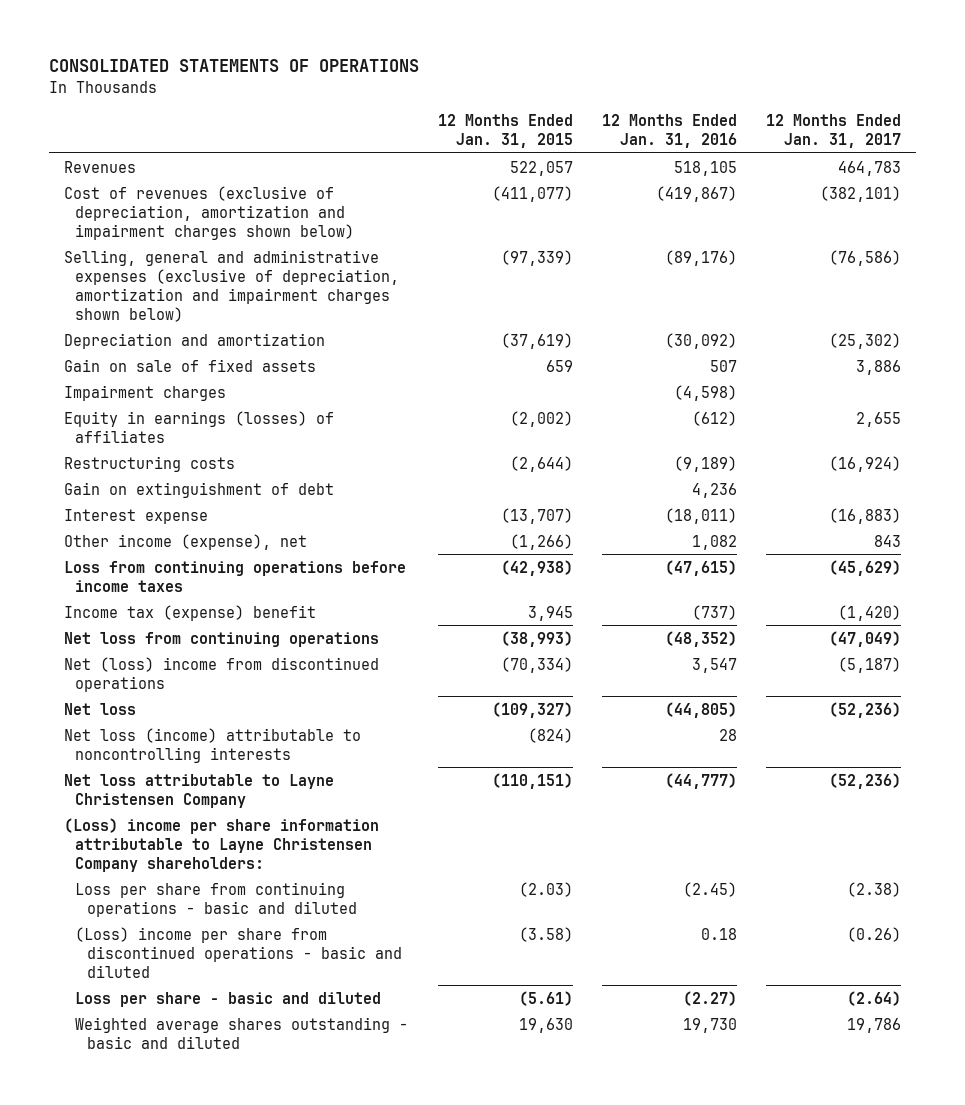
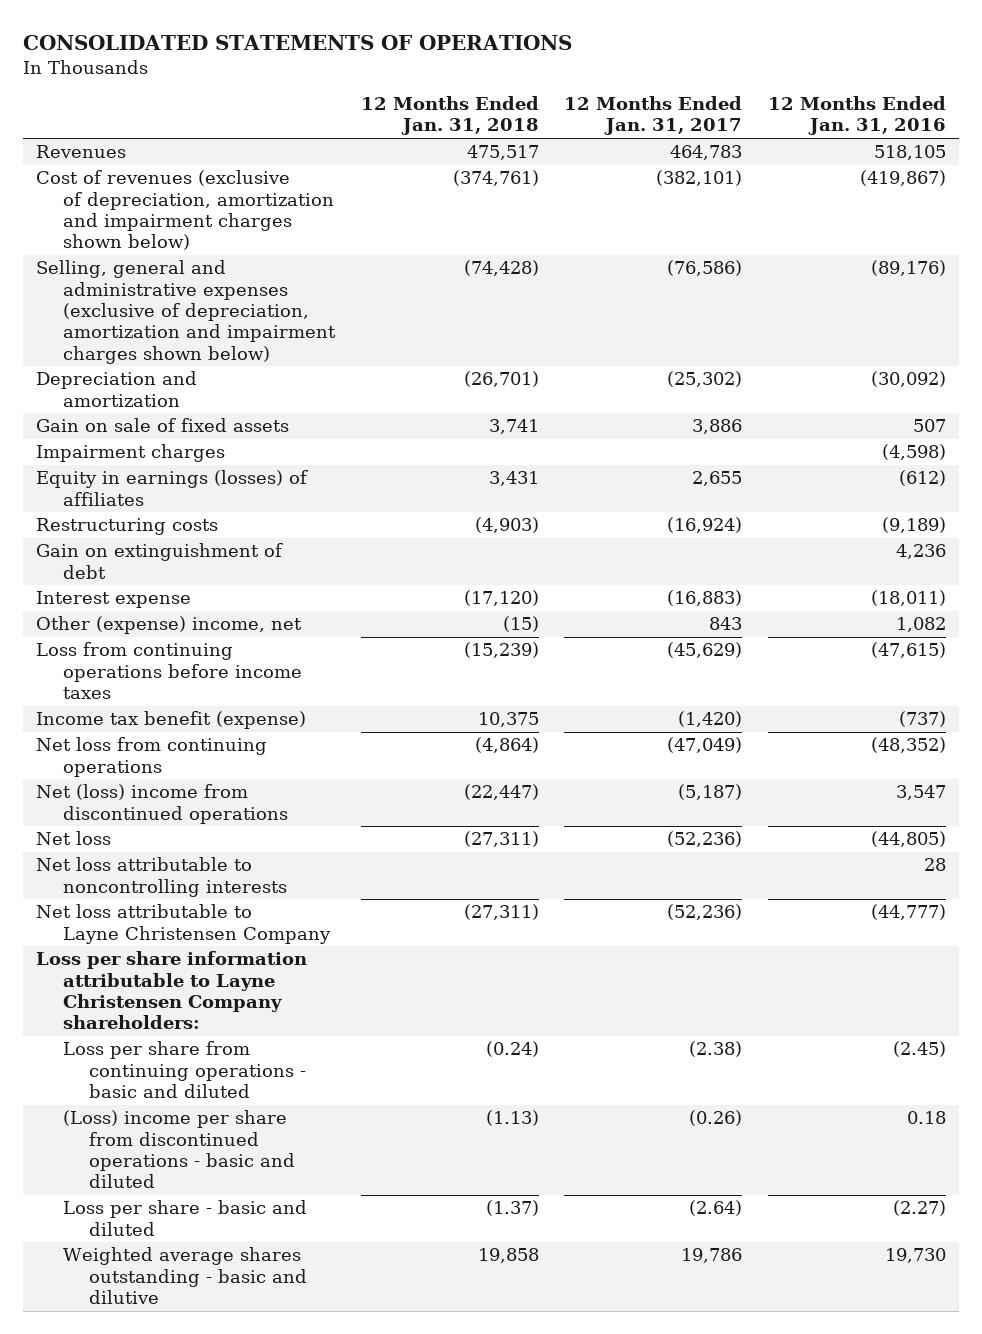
[437,114,573,149] 12 Months Ended Jan. 31, 2015 -> none
none -> [360,96,539,136] 12 Months Ended Jan. 31, 2018
[63,533,307,550] Other income (expense), net -> [36,616,303,635] Other (expense) income, net
[63,604,316,621] Income tax (expense) benefit -> [36,711,307,730] Income tax benefit (expense)
[63,727,361,763] Net loss (income) attributable to noncontrolling interests -> [36,857,287,897] Net loss attributable to noncontrolling interests
[63,817,379,872] (Loss) income per share information attributable to Layne Christensen Company shareholders: -> [36,951,308,1030] Loss per share information attributable to Layne Christensen Company shareholders:
[75,1016,409,1049] Weighted average shares outstanding - basic and diluted -> [62,1247,308,1304] Weighted average shares outstanding - basic and dilutive

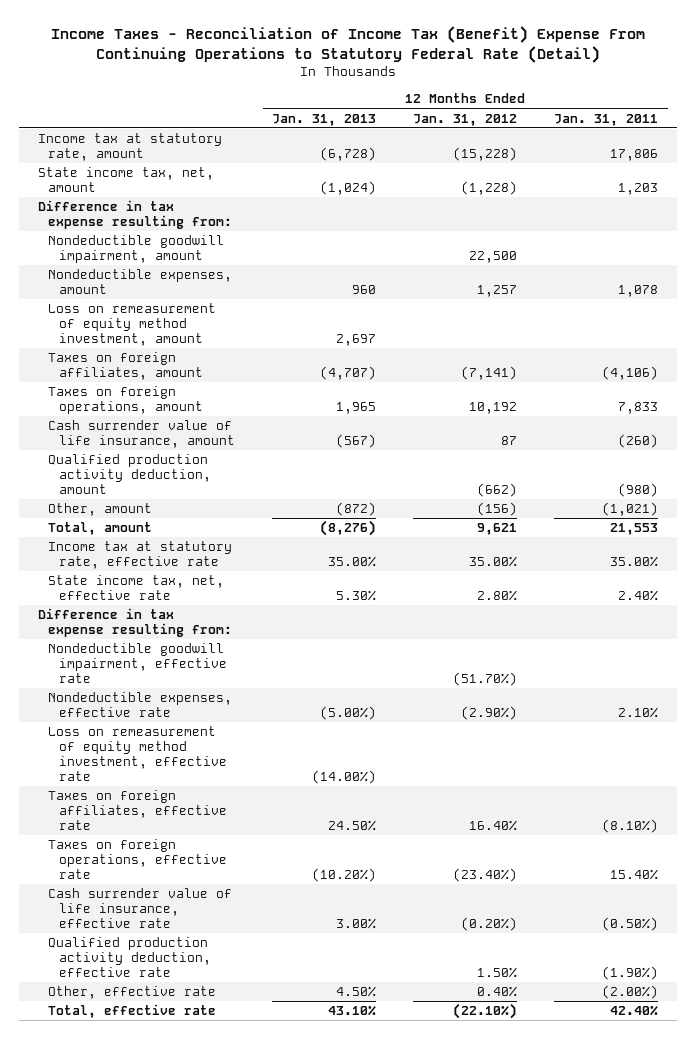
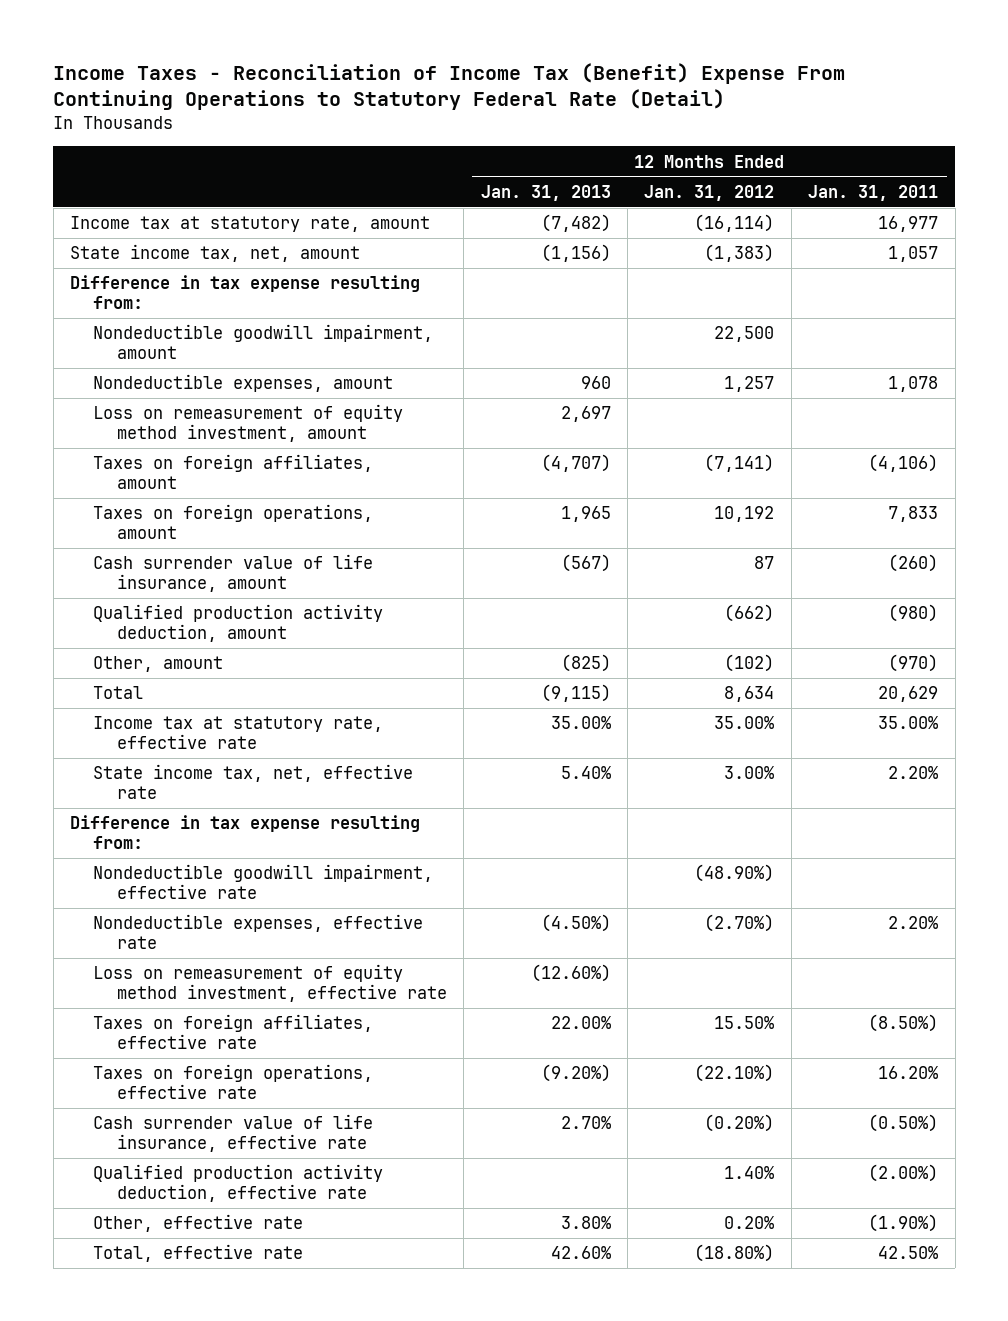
[319,146,376,161] (6,728) -> [540,214,611,233] (7,482)
[453,146,518,161] (15,228) -> [694,214,775,233] (16,114)
[610,148,659,161] 17,806 -> [878,216,939,233] 16,977
[319,180,376,195] (1,024) -> [540,244,611,263] (1,156)
[461,180,518,195] (1,228) -> [704,244,775,263] (1,383)
[618,182,659,195] 1,203 -> [888,246,939,263] 1,057
[335,502,376,517] (872) -> [560,654,611,673] (825)
[477,502,518,517] (156) -> [724,654,775,673] (102)
[602,502,659,517] (1,021) -> [888,654,939,673] (970)
[48,522,153,536] Total, amount -> [93,686,144,700] Total
[319,520,376,537] (8,276) -> [540,684,611,703] (9,115)
[477,523,518,536] 9,621 -> [724,686,775,703] 8,634
[610,523,659,536] 21,553 -> [878,686,939,703] 20,629
[335,589,376,601] 5.30% -> [560,766,611,780] 5.40%
[477,589,518,601] 2.80% -> [724,766,775,780] 3.00%
[618,589,659,601] 2.40% -> [888,766,939,780] 2.20%
[453,671,518,686] (51.70%) -> [694,864,775,883] (48.90%)
[319,705,376,720] (5.00%) -> [540,914,611,933] (4.50%)
[461,705,518,720] (2.90%) -> [704,914,775,933] (2.70%)
[618,706,659,718] 2.10% -> [888,916,939,930] 2.20%
[311,769,376,784] (14.00%) -> [530,964,611,983] (12.60%)
[327,819,376,831] 24.50% -> [550,1016,611,1030] 22.00%
[469,819,518,831] 16.40% -> [714,1016,775,1030] 15.50%
[602,818,659,833] (8.10%) -> [868,1014,939,1033] (8.50%)
[311,867,376,882] (10.20%) -> [540,1064,611,1083] (9.20%)
[453,867,518,882] (23.40%) -> [694,1064,775,1083] (22.10%)
[610,868,659,880] 15.40% -> [878,1066,939,1080] 16.20%
[335,917,376,929] 3.00% -> [560,1116,611,1130] 2.70%
[477,966,518,978] 1.50% -> [724,1166,775,1180] 1.40%
[602,965,659,980] (1.90%) -> [868,1164,939,1183] (2.00%)
[335,986,376,998] 4.50% -> [560,1216,611,1230] 3.80%
[477,986,518,998] 0.40% -> [724,1216,775,1230] 0.20%
[602,985,659,1000] (2.00%) -> [868,1214,939,1233] (1.90%)
[327,1006,376,1017] 43.10% -> [550,1246,611,1260] 42.60%
[453,1003,518,1020] (22.10%) -> [694,1244,775,1263] (18.80%)
[610,1006,659,1017] 42.40% -> [878,1246,939,1260] 42.50%

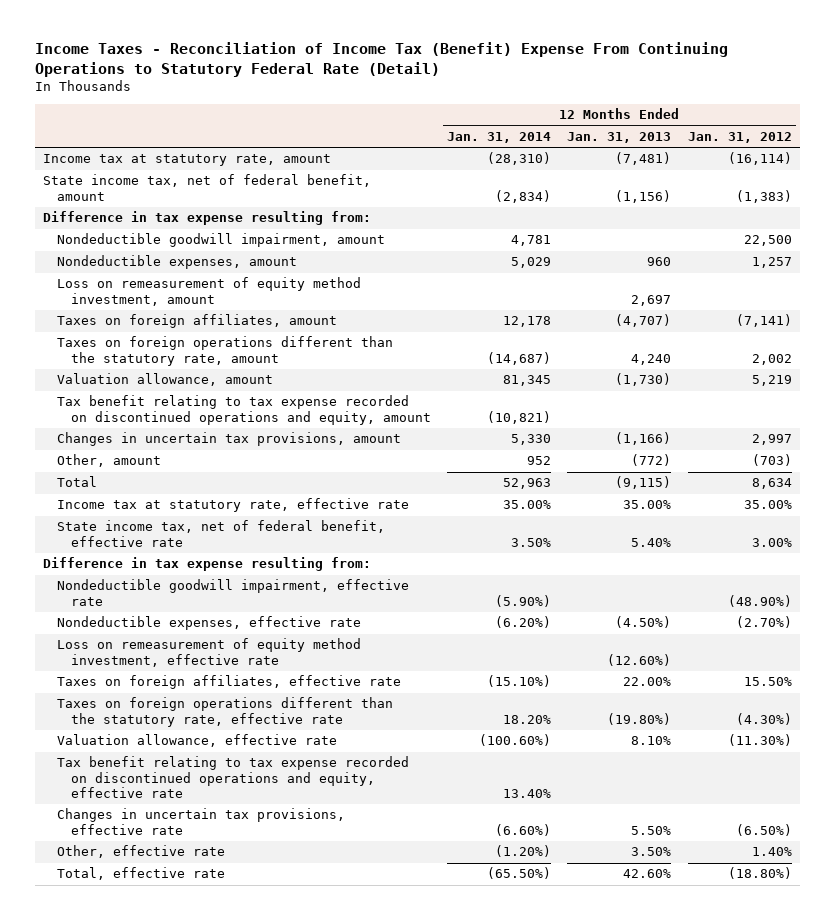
[808,184,939,201] Jan. 31, 2011 -> none
none -> [447,131,552,143] Jan. 31, 2014
[540,214,611,233] (7,482) -> [615,152,672,166] (7,481)
[70,244,361,263] State income tax, net, amount -> [43,174,372,201] State income tax, net of federal benefit, amount
[93,554,374,593] Cash surrender value of life insurance, amount -> none
[93,604,384,643] Qualified production activity deduction, amount -> none
[93,504,374,540] Taxes on foreign operations, amount -> [56,336,393,366] Taxes on foreign operations different than the statutory rate, amount
[560,506,611,523] 1,965 -> [631,353,672,365] 4,240
[714,506,775,523] 10,192 -> [751,353,792,365] 2,002
none -> [56,373,273,387] Valuation allowance, amount
none -> [56,395,431,425] Tax benefit relating to tax expense recorded on discontinued operations and equity, amount
none -> [56,432,401,447] Changes in uncertain tax provisions, amount
[560,654,611,673] (825) -> [631,454,672,467] (772)
[724,654,775,673] (102) -> [751,454,792,467] (703)
[93,764,414,800] State income tax, net, effective rate -> [56,520,385,547] State income tax, net of federal benefit, effective rate
[93,1114,374,1153] Cash surrender value of life insurance, effective rate -> none
[93,1164,384,1203] Qualified production activity deduction, effective rate -> none
[93,1064,374,1100] Taxes on foreign operations, effective rate -> [56,697,393,727] Taxes on foreign operations different than the statutory rate, effective rate
[540,1064,611,1083] (9.20%) -> [607,712,672,725] (19.80%)
[694,1064,775,1083] (22.10%) -> [735,712,792,725] (4.30%)
none -> [56,734,337,748] Valuation allowance, effective rate
none -> [56,756,409,798] Tax benefit relating to tax expense recorded on discontinued operations and equity, effective rate
none -> [56,808,345,835] Changes in uncertain tax provisions, effective rate
[560,1216,611,1230] 3.80% -> [631,847,672,857] 3.50%
[724,1216,775,1230] 0.20% -> [751,847,792,857] 1.40%

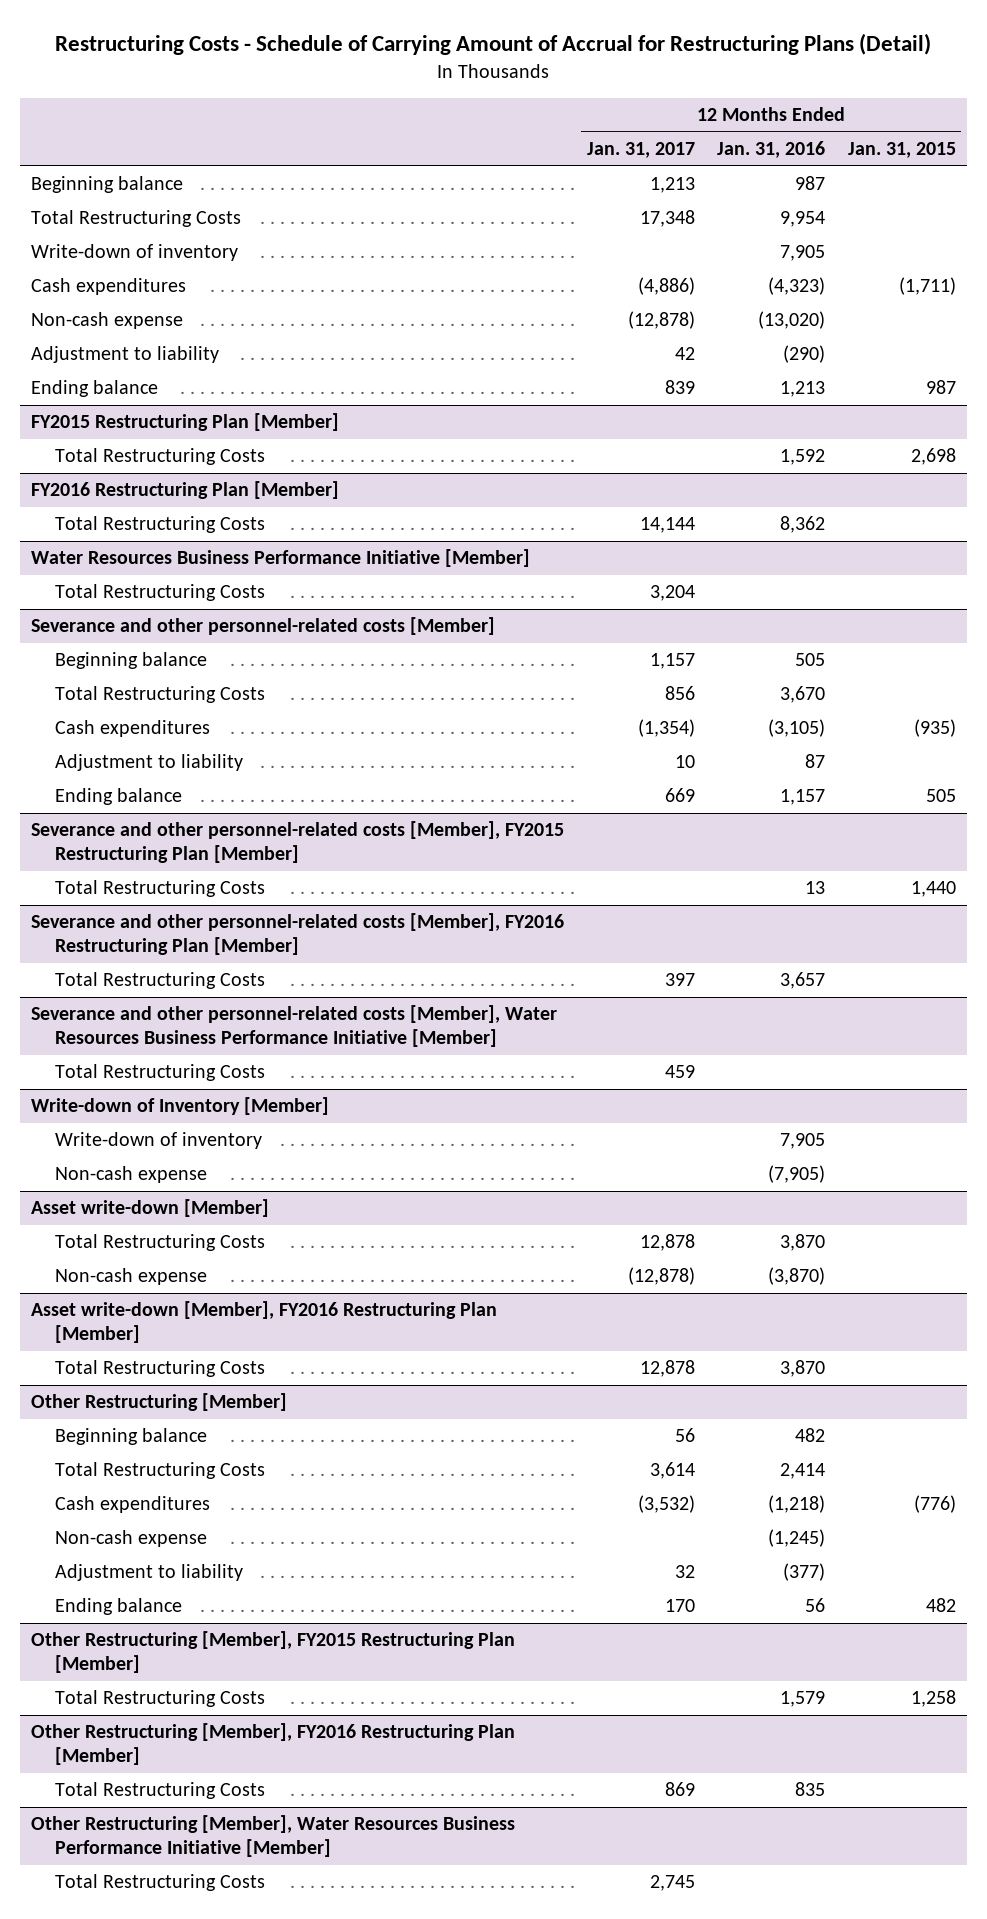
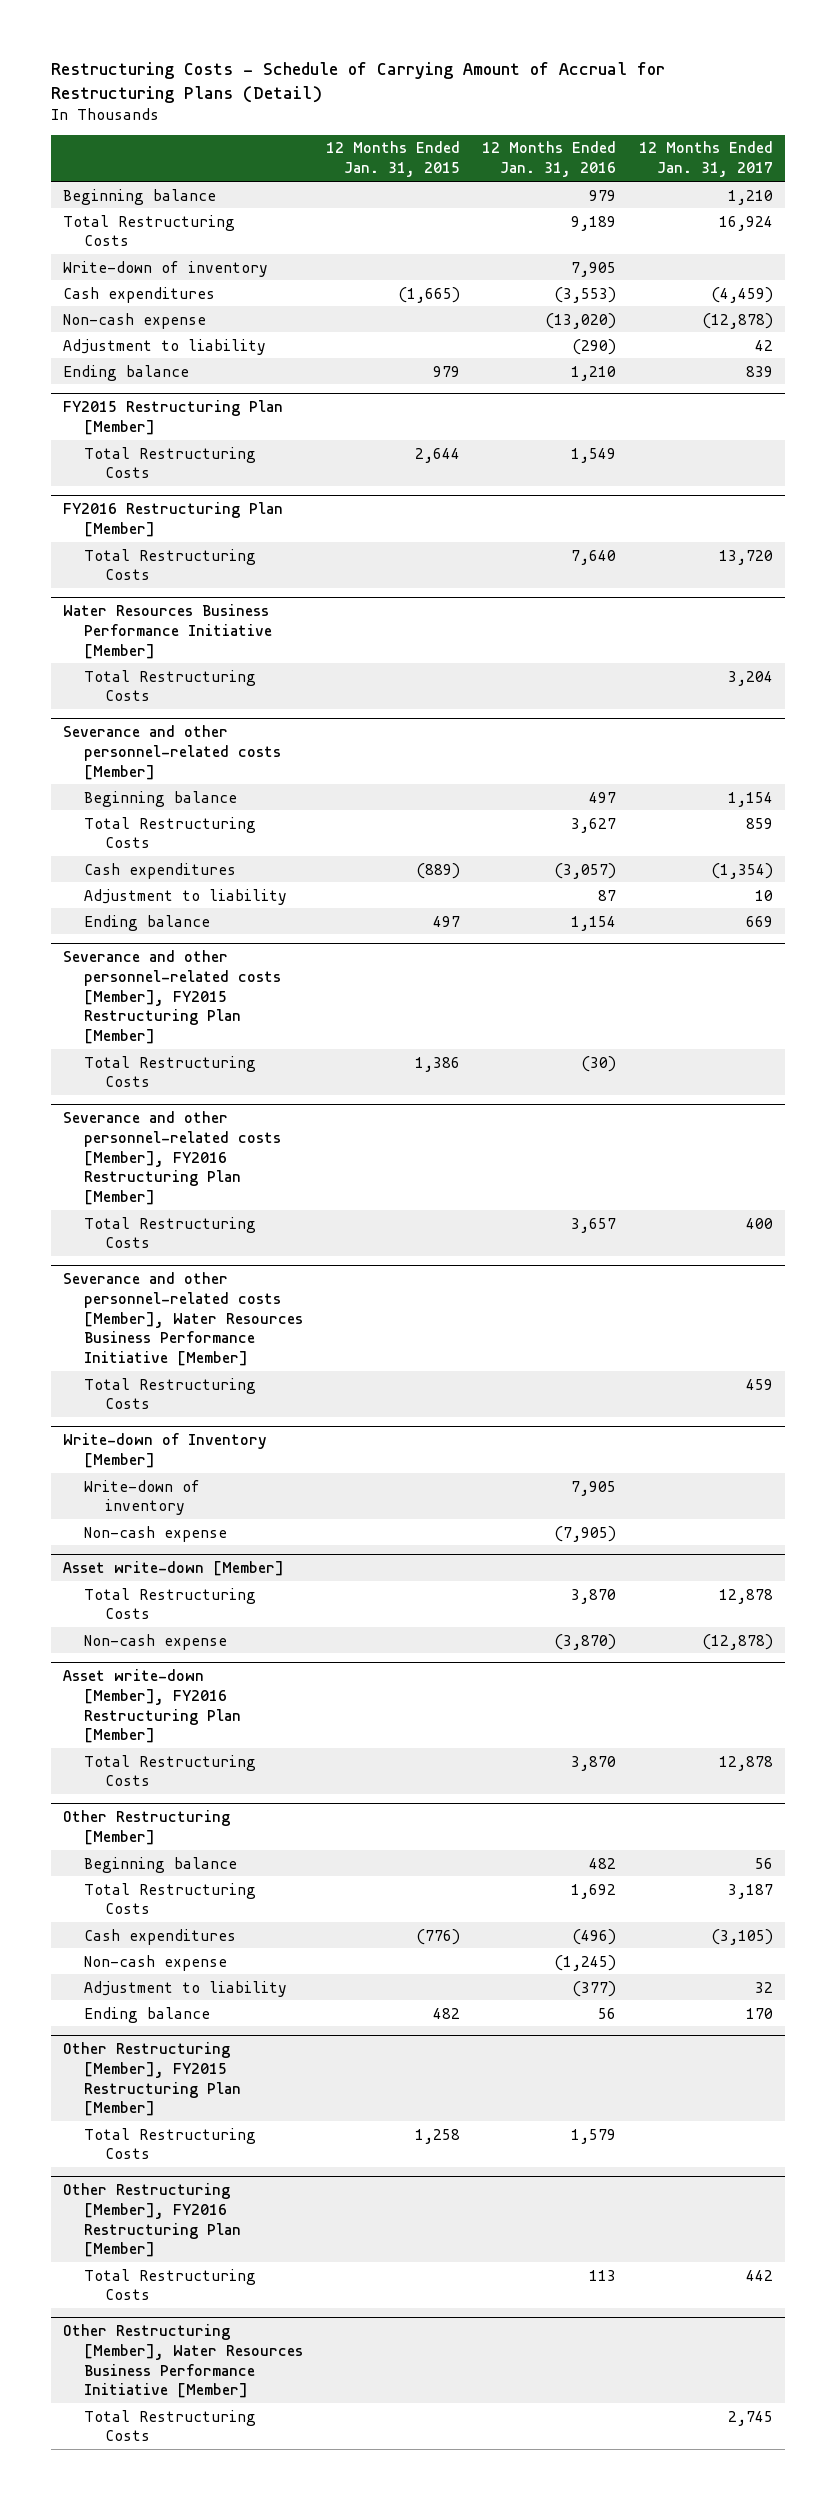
[649,177,695,194] 1,213 -> [728,189,774,205] 1,210
[795,176,826,191] 987 -> [589,189,617,201] 979
[639,210,695,228] 17,348 -> [719,215,774,231] 16,924
[780,211,826,228] 9,954 -> [571,215,617,231] 9,189
[637,277,695,296] (4,886) -> [711,286,774,303] (4,459)
[768,277,826,296] (4,323) -> [554,286,617,303] (3,553)
[898,277,956,296] (1,711) -> [397,286,460,303] (1,665)
[780,381,826,398] 1,213 -> [571,365,617,381] 1,210
[925,380,956,395] 987 -> [432,365,460,377] 979
[780,449,826,466] 1,592 -> [571,447,617,463] 1,549
[910,448,956,466] 2,698 -> [414,447,460,463] 2,644
[639,517,695,534] 14,144 -> [719,549,774,565] 13,720
[780,516,826,534] 8,362 -> [571,549,617,565] 7,640
[649,653,695,670] 1,157 -> [728,791,774,807] 1,154
[795,653,826,667] 505 -> [589,791,617,803] 497
[664,686,695,701] 856 -> [746,817,774,829] 859
[780,686,826,704] 3,670 -> [571,817,617,833] 3,627
[768,719,826,738] (3,105) -> [554,862,617,879] (3,057)
[913,719,956,738] (935) -> [415,862,460,879] (889)
[780,789,826,806] 1,157 -> [571,915,617,931] 1,154
[925,789,956,803] 505 -> [432,915,460,927] 497
[805,881,826,895] 13 -> [581,1055,617,1072] (30)
[910,881,956,898] 1,440 -> [414,1056,460,1072] 1,386
[664,973,695,987] 397 -> [746,1217,774,1229] 400
[649,1462,695,1480] 3,614 -> [728,1883,774,1899] 3,187
[780,1463,826,1480] 2,414 -> [571,1883,617,1899] 1,692
[637,1495,695,1514] (3,532) -> [711,1928,774,1945] (3,105)
[768,1495,826,1514] (1,218) -> [572,1928,617,1945] (496)
[664,1782,695,1797] 869 -> [746,2269,774,2281] 442
[795,1782,826,1797] 835 -> [589,2269,617,2281] 113

